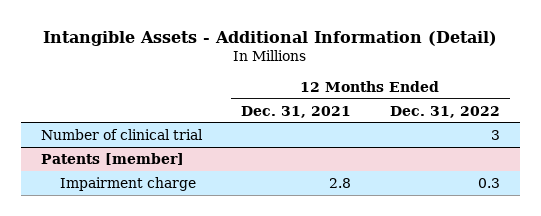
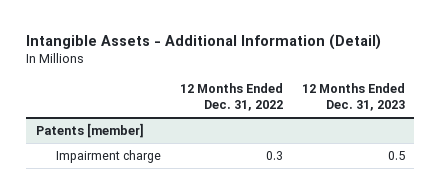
[240,105,351,118] Dec. 31, 2021 -> none
none -> [301,82,405,112] 12 Months Ended Dec. 31, 2023
[40,128,203,140] Number of clinical trial -> none

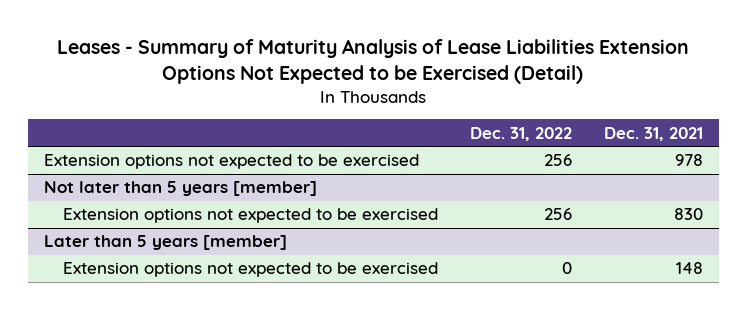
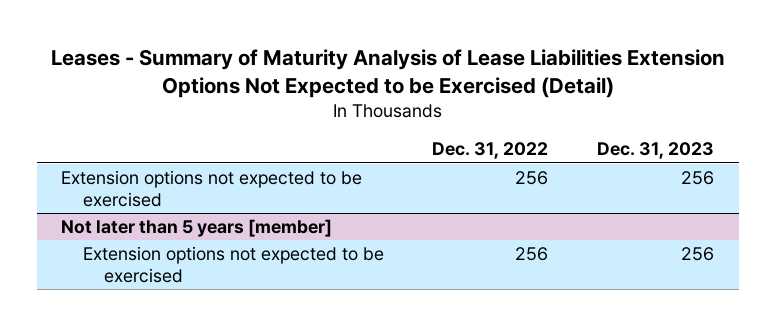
[603,126,703,141] Dec. 31, 2021 -> none
none -> [597,142,715,160] Dec. 31, 2023
[43,235,287,251] Later than 5 years [member] -> none
[62,262,438,278] Extension options not expected to be exercised -> none

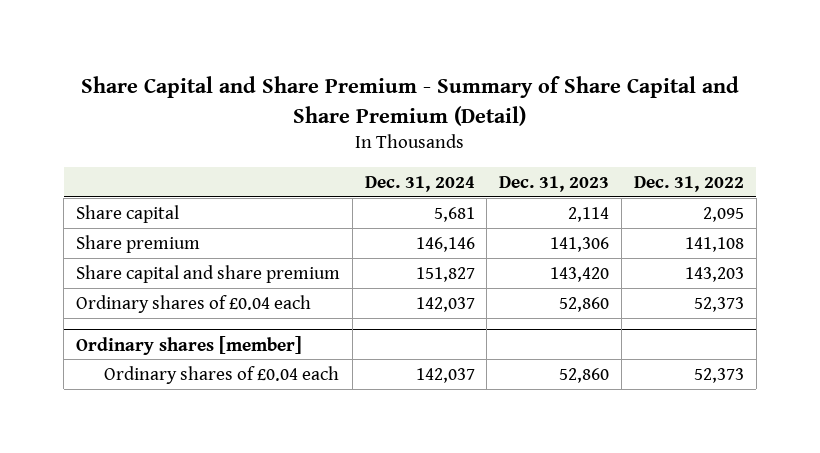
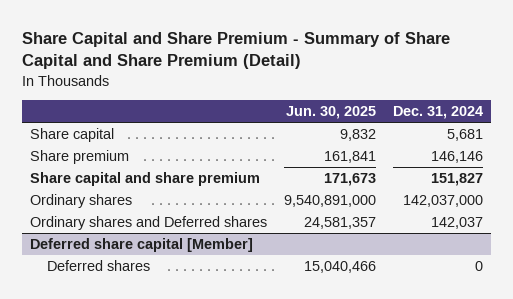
[499,175,610,192] Dec. 31, 2023 -> none
[633,175,744,192] Dec. 31, 2022 -> none
none -> [285,106,376,120] Jun. 30, 2025
[76,335,303,355] Ordinary shares [member] -> none
[76,294,312,313] Ordinary shares of £0.04 each -> [29,194,132,209] Ordinary shares
[415,296,475,312] 142,037 -> [402,195,483,208] 142,037,000
[104,365,340,384] Ordinary shares of £0.04 each -> [29,216,267,231] Ordinary shares and Deferred shares
none -> [29,238,253,253] Deferred share capital [Member]
none -> [46,260,150,272] Deferred shares

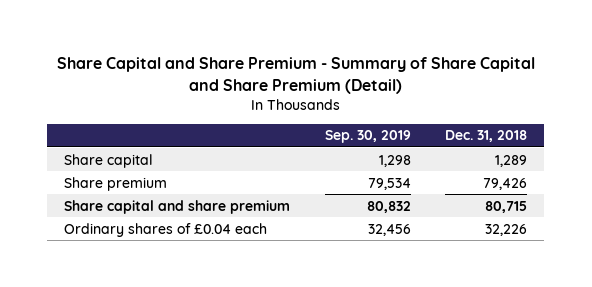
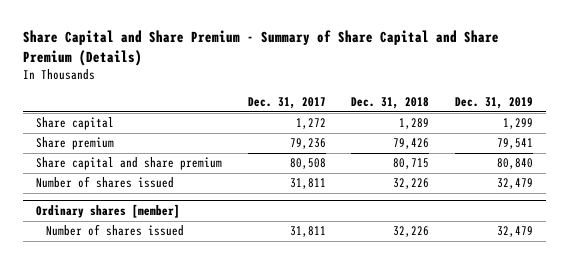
[56,57,535,94] Share Capital and Share Premium - Summary of Share Capital and Share Premium (Detail) -> [22,30,499,67] Share Capital and Share Premium - Summary of Share Capital and Share Premium (Details)
[324,130,411,144] Sep. 30, 2019 -> none
none -> [247,97,326,110] Dec. 31, 2017
none -> [454,97,533,110] Dec. 31, 2019
[64,222,268,237] Ordinary shares of £0.04 each -> [35,176,174,189] Number of shares issued
none -> [35,204,180,219] Ordinary shares [member]
none -> [46,224,185,237] Number of shares issued

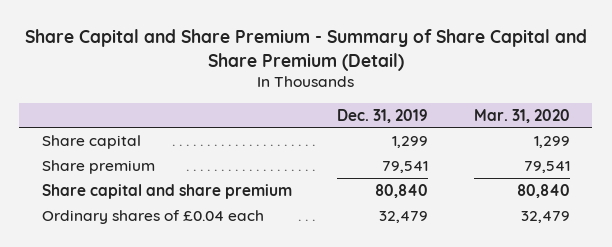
[22,30,499,67] Share Capital and Share Premium - Summary of Share Capital and Share Premium (Details) -> [24,29,587,71] Share Capital and Share Premium - Summary of Share Capital and Share Premium (Detail)
[247,97,326,110] Dec. 31, 2017 -> none
[351,97,430,110] Dec. 31, 2018 -> none
none -> [473,108,570,123] Mar. 31, 2020
[35,204,180,219] Ordinary shares [member] -> none
[46,224,185,237] Number of shares issued -> none
[35,176,174,189] Number of shares issued -> [42,209,265,224] Ordinary shares of £0.04 each

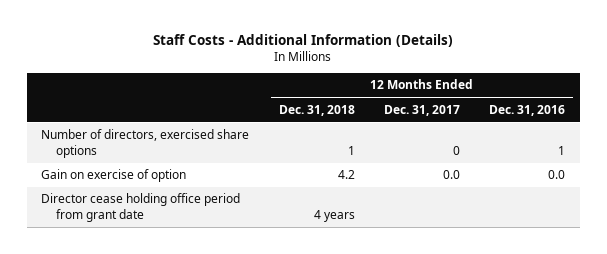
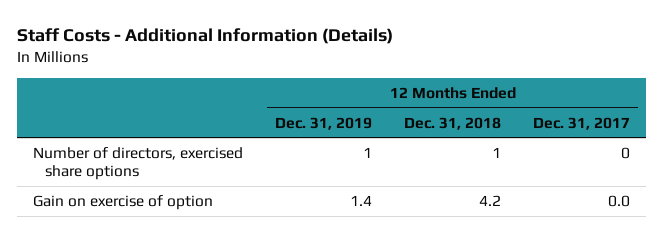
[489,104,566,116] Dec. 31, 2016 -> none
none -> [274,116,372,130] Dec. 31, 2019
[41,193,241,222] Director cease holding office period from grant date -> none

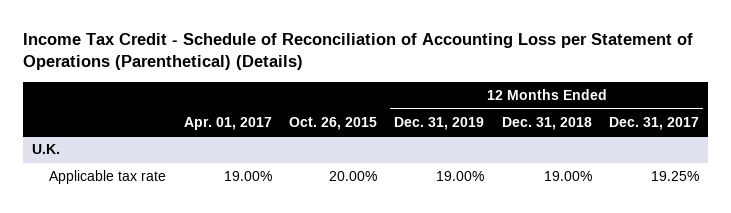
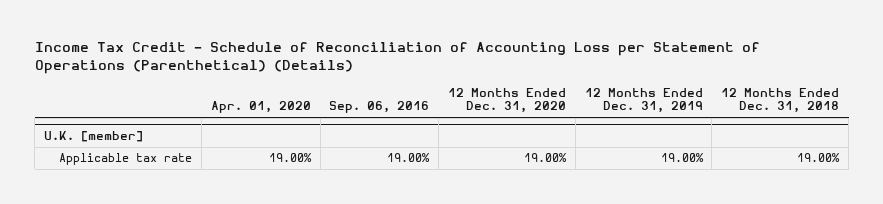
[183,116,272,130] Apr. 01, 2017 -> none
[289,116,378,130] Oct. 26, 2015 -> none
[608,116,699,130] Dec. 31, 2017 -> none
none -> [210,101,311,114] Apr. 01, 2020
none -> [329,101,430,114] Sep. 06, 2016
none -> [448,87,567,114] 12 Months Ended Dec. 31, 2020
[31,144,60,155] U.K. -> [43,131,143,143] U.K. [member]

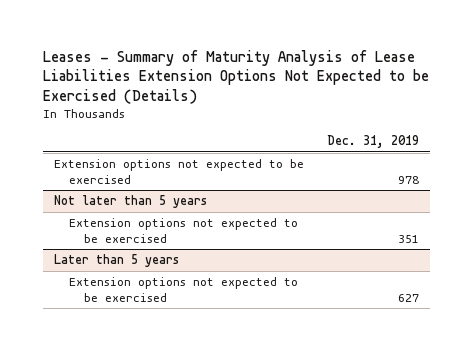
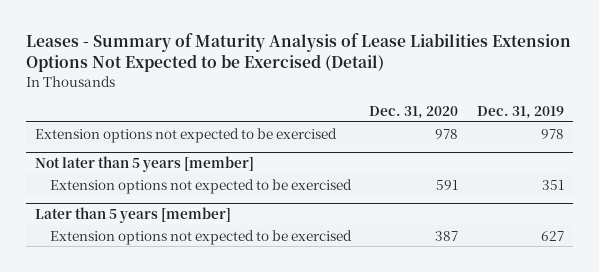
[42,49,429,104] Leases - Summary of Maturity Analysis of Lease Liabilities Extension Options Not Expected to be Exercised (Details) -> [25,33,571,73] Leases - Summary of Maturity Analysis of Lease Liabilities Extension Options Not Expected to be Exercised (Detail)
none -> [369,106,459,120] Dec. 31, 2020
[53,195,207,209] Not later than 5 years -> [35,155,255,172] Not later than 5 years [member]
[53,254,179,268] Later than 5 years -> [35,206,232,223] Later than 5 years [member]

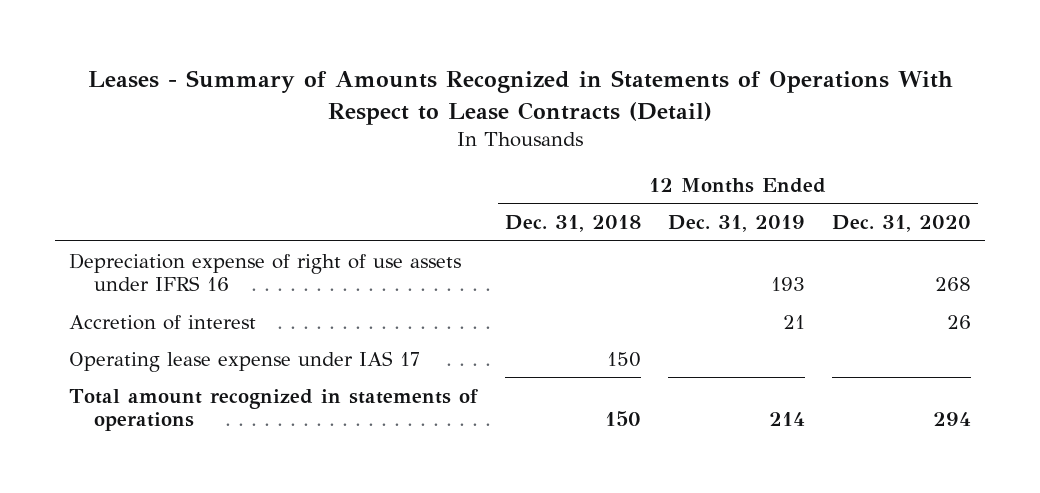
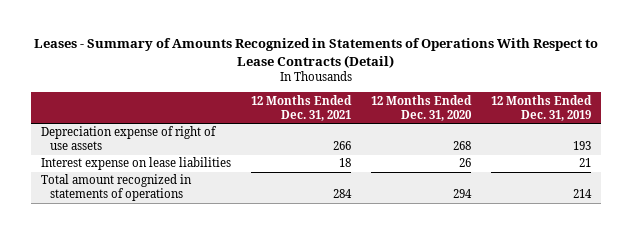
[504,215,641,233] Dec. 31, 2018 -> none
none -> [250,94,352,121] 12 Months Ended Dec. 31, 2021
[68,350,420,372] Operating lease expense under IAS 17 -> none
[68,252,461,292] Depreciation expense of right of use assets under IFRS 16 -> [40,126,217,151] Depreciation expense of right of use assets
[68,314,256,330] Accretion of interest -> [40,157,231,171] Interest expense on lease liabilities

